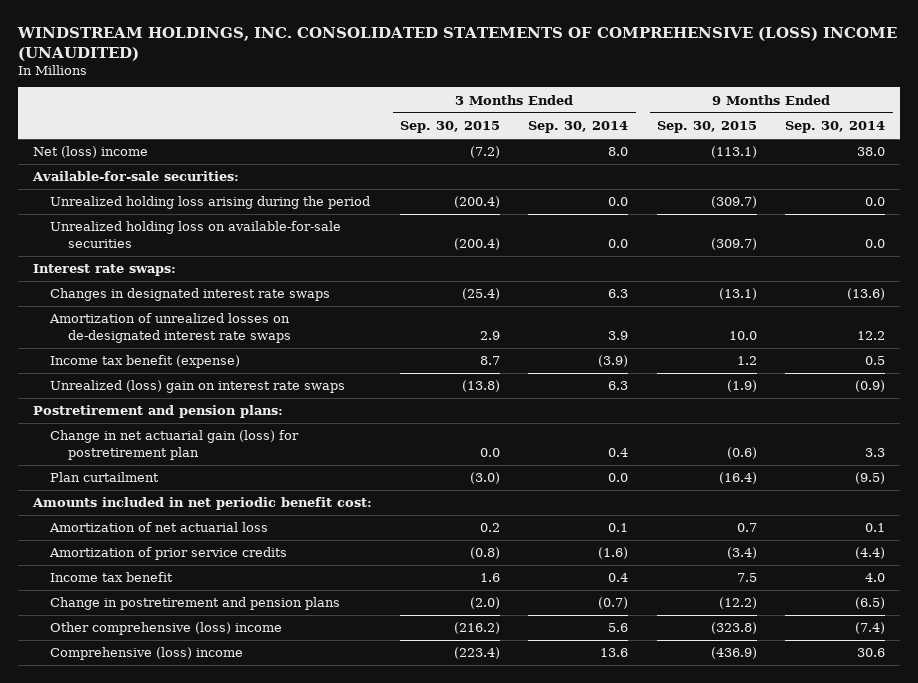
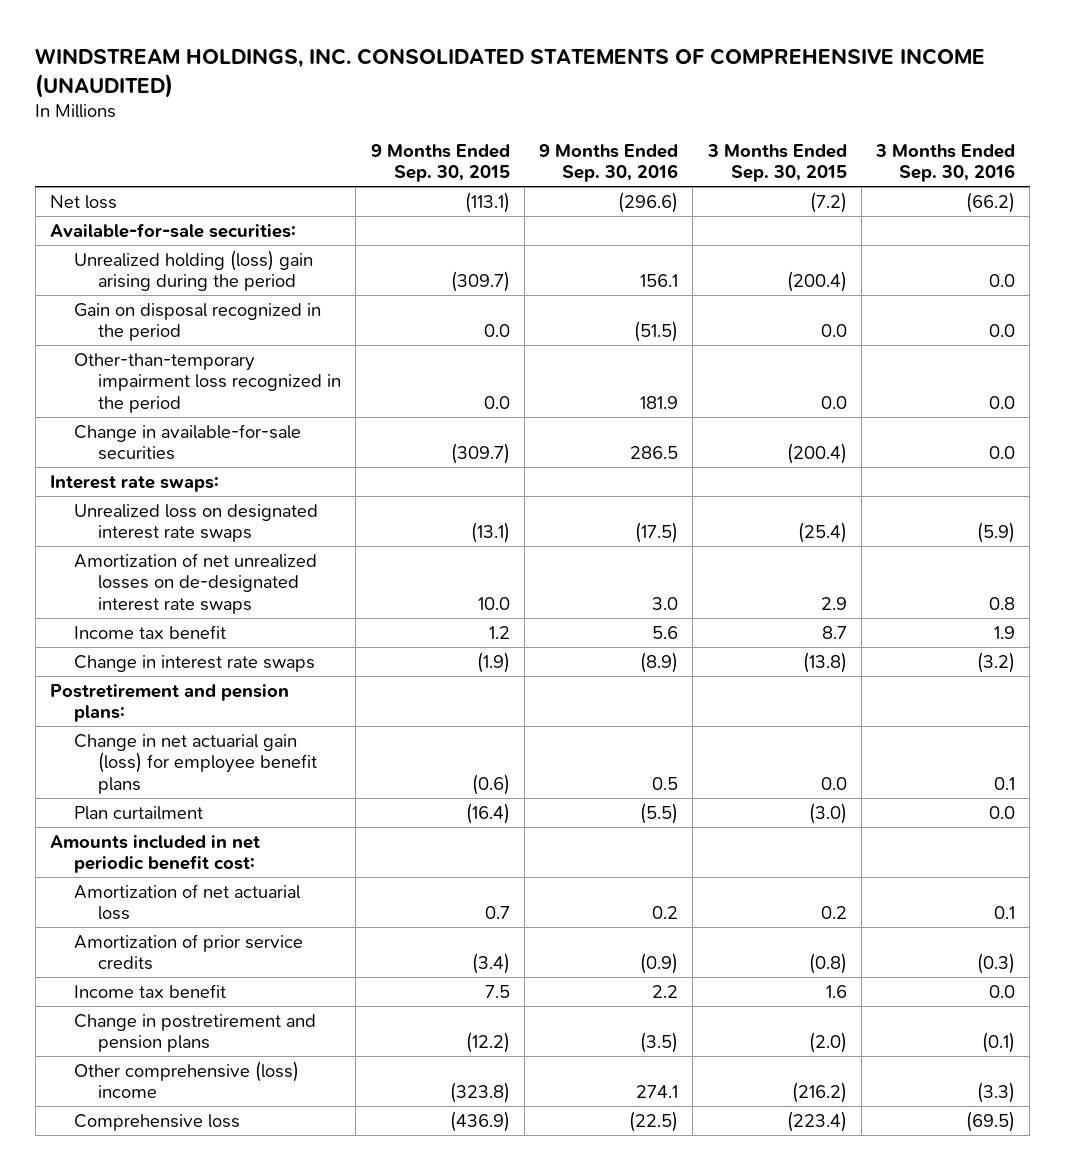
[17,26,898,61] WINDSTREAM HOLDINGS, INC. CONSOLIDATED STATEMENTS OF COMPREHENSIVE (LOSS) INCOME (UNAUDITED) -> [35,47,986,98] WINDSTREAM HOLDINGS, INC. CONSOLIDATED STATEMENTS OF COMPREHENSIVE INCOME (UNAUDITED)
[528,121,629,134] Sep. 30, 2014 -> none
[785,121,886,134] Sep. 30, 2014 -> none
none -> [539,143,679,183] 9 Months Ended Sep. 30, 2016
none -> [875,143,1016,183] 3 Months Ended Sep. 30, 2016
[32,146,148,159] Net (loss) income -> [49,194,117,209] Net loss
[50,196,371,210] Unrealized holding loss arising during the period -> [73,249,313,292] Unrealized holding (loss) gain arising during the period
none -> [73,302,321,342] Gain on disposal recognized in the period
none -> [73,352,342,413] Other-than-temporary impairment loss recognized in the period
[50,221,342,248] Unrealized holding loss on available-for-sale securities -> [73,423,301,461] Change in available-for-sale securities
[50,288,331,302] Changes in designated interest rate swaps -> [73,503,318,543] Unrealized loss on designated interest rate swaps
[49,313,292,343] Amortization of unrealized losses on de-designated interest rate swaps -> [73,552,317,614] Amortization of net unrealized losses on de-designated interest rate swaps
[50,355,241,369] Income tax benefit (expense) -> [73,624,226,639] Income tax benefit
[50,380,346,394] Unrealized (loss) gain on interest rate swaps -> [73,654,315,672] Change in interest rate swaps
[50,430,300,460] Change in net actuarial gain (loss) for postretirement plan -> [73,733,318,794] Change in net actuarial gain (loss) for employee benefit plans
[50,647,244,661] Comprehensive (loss) income -> [73,1113,240,1131] Comprehensive loss

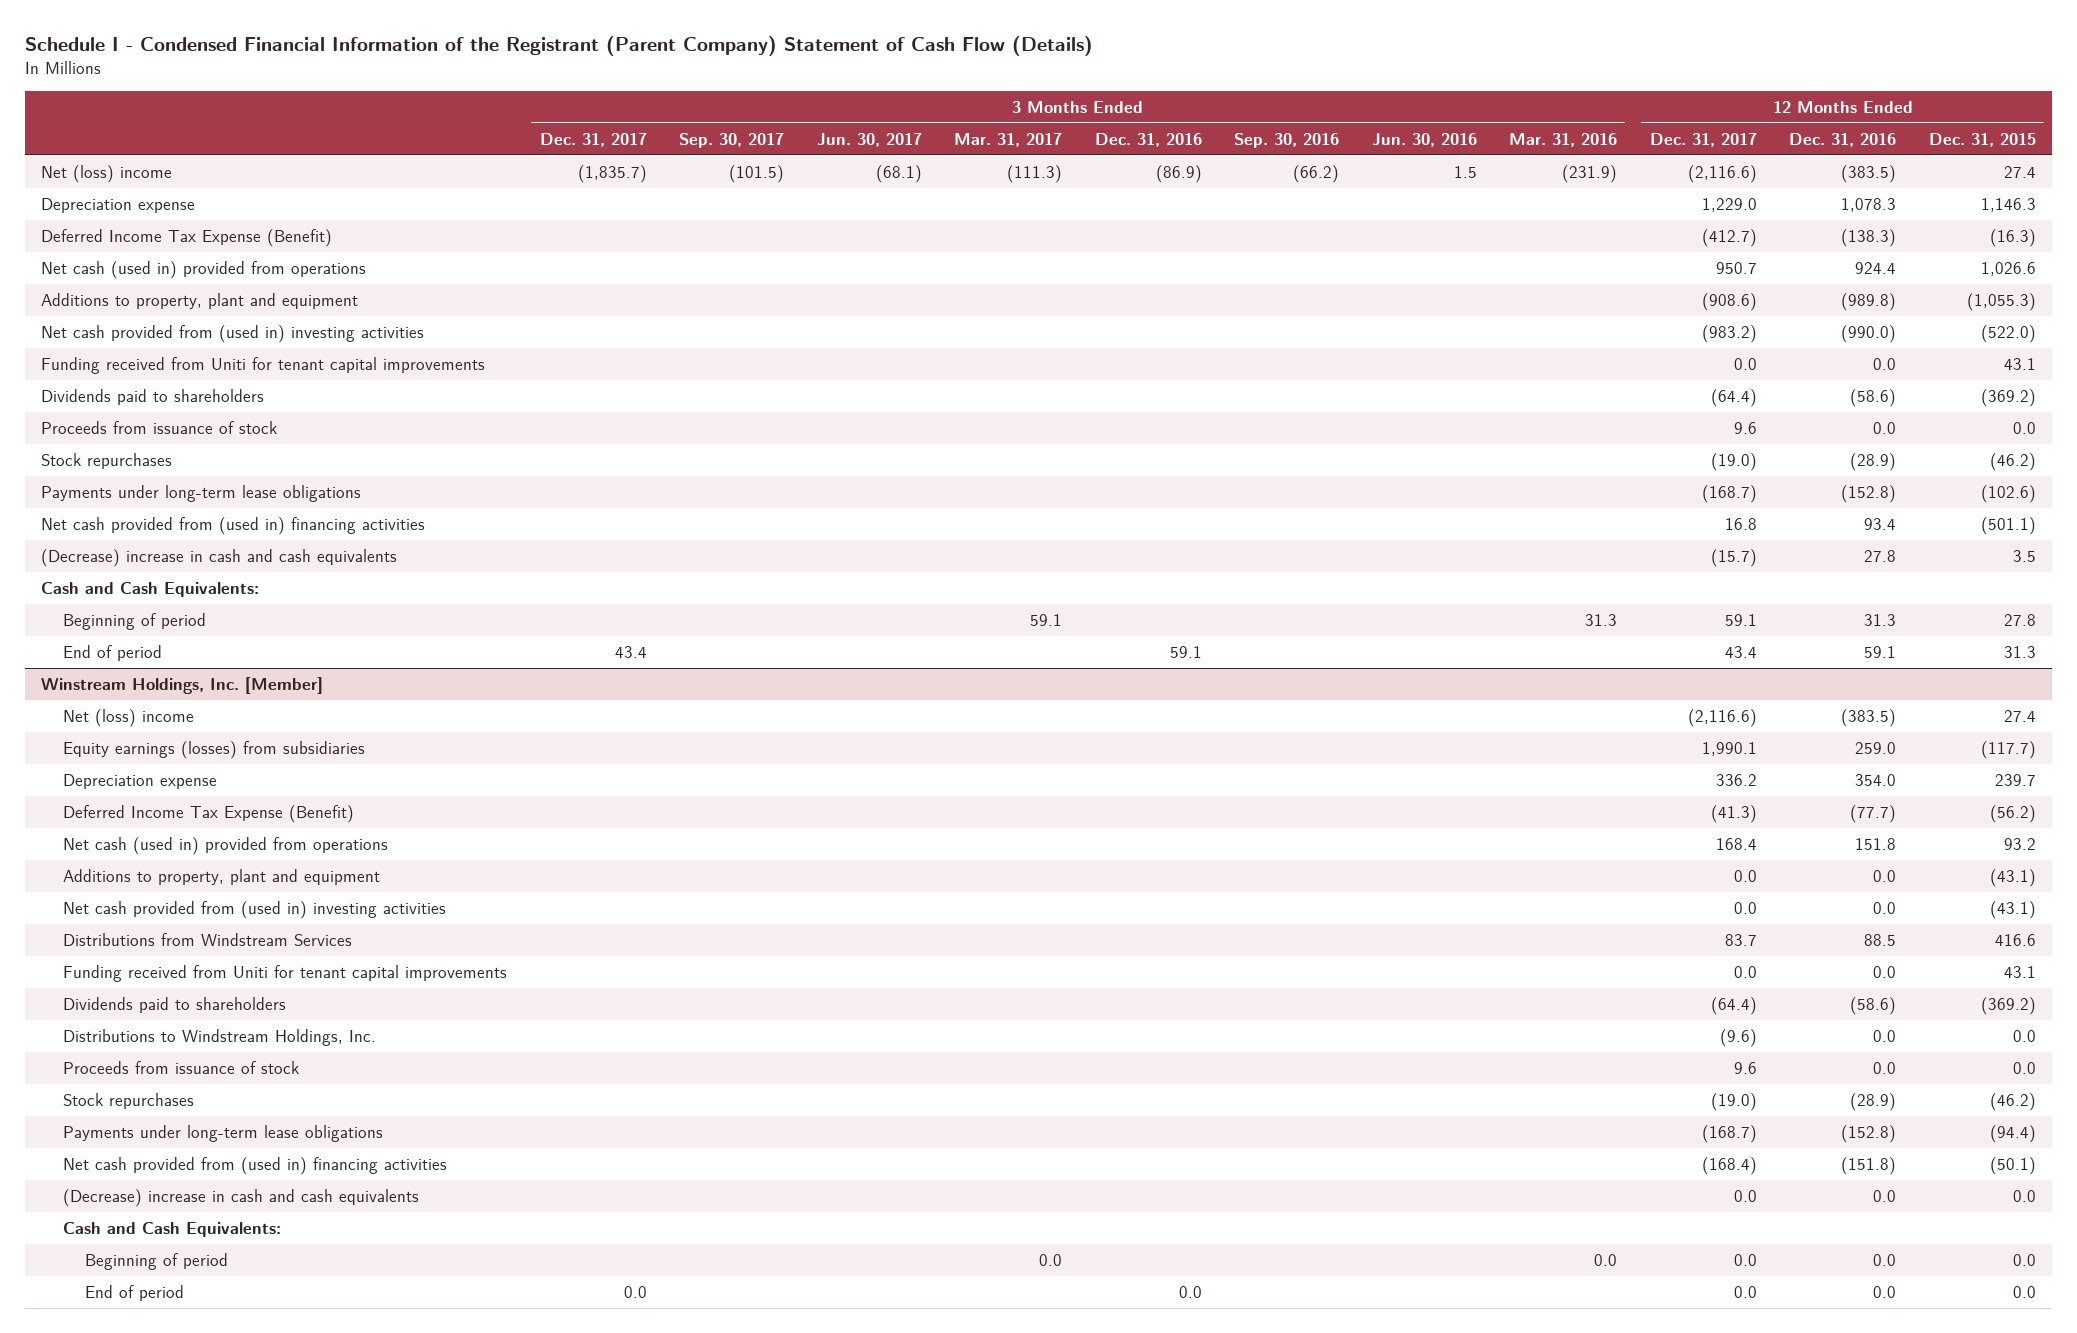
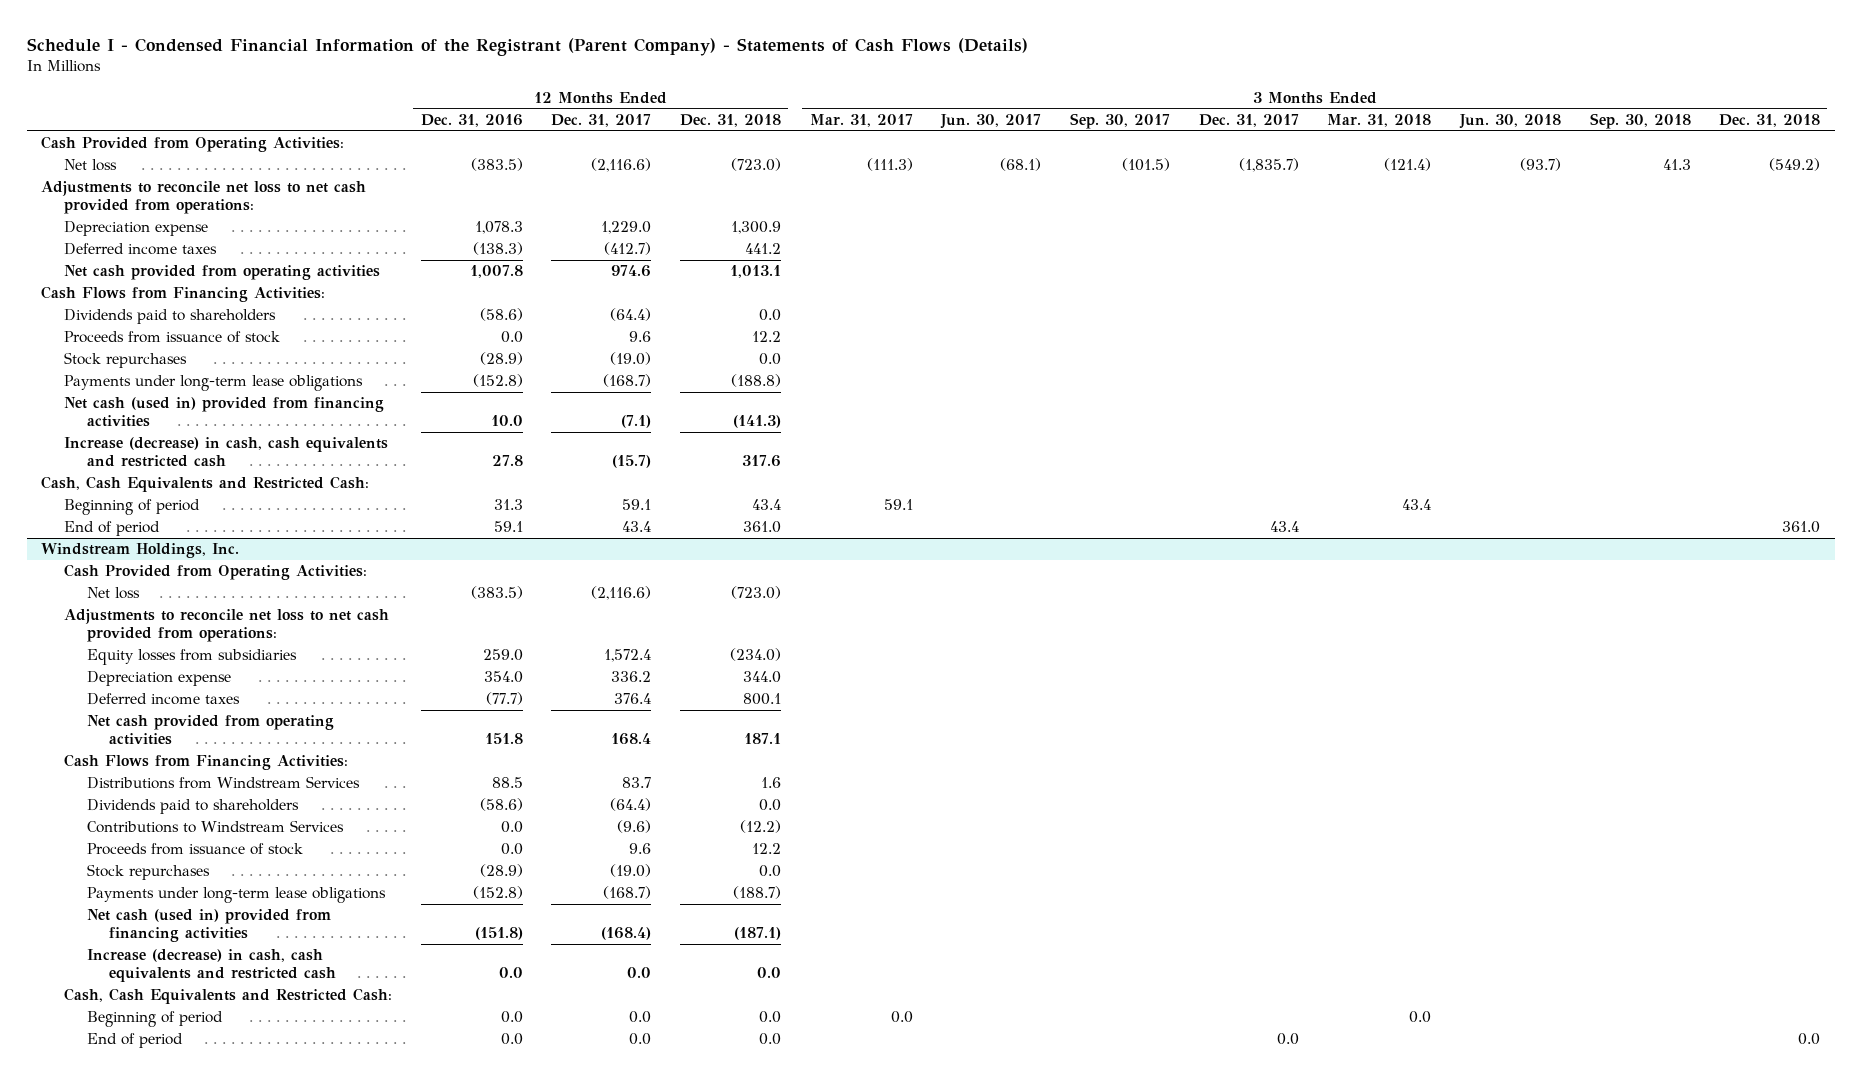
[24,36,1093,57] Schedule I - Condensed Financial Information of the Registrant (Parent Company) Statement of Cash Flow (Details) -> [26,37,1028,56] Schedule I - Condensed Financial Information of the Registrant (Parent Company) - Statements of Cash Flows (Details)
[1094,132,1202,147] Dec. 31, 2016 -> none
[1234,132,1340,148] Sep. 30, 2016 -> none
[1371,132,1477,147] Jun. 30, 2016 -> none
[1509,132,1618,147] Mar. 31, 2016 -> none
[1928,132,2036,147] Dec. 31, 2015 -> none
none -> [679,114,781,128] Dec. 31, 2018
none -> [1327,114,1432,128] Mar. 31, 2018
none -> [1458,114,1561,130] Jun. 30, 2018
none -> [1589,113,1691,130] Sep. 30, 2018
none -> [1719,114,1821,128] Dec. 31, 2018
none -> [41,136,345,153] Cash Provided from Operating Activities:
[41,164,173,183] Net (loss) income -> [63,159,117,172] Net loss
none -> [41,181,367,215] Adjustments to reconcile net loss to net cash provided from operations:
[41,292,359,309] Additions to property, plant and equipment -> none
[41,324,425,343] Net cash provided from (used in) investing activities -> none
[41,356,486,374] Funding received from Uniti for tenant capital improvements -> none
[41,228,333,247] Deferred Income Tax Expense (Benefit) -> [63,243,217,256] Deferred income taxes
[41,260,367,279] Net cash (used in) provided from operations -> [63,265,380,281] Net cash provided from operating activities
[1715,261,1757,274] 950.7 -> [611,265,652,278] 974.6
[1855,261,1897,274] 924.4 -> [469,265,523,279] 1,007.8
none -> [41,286,326,303] Cash Flows from Financing Activities:
[41,516,426,535] Net cash provided from (used in) financing activities -> [63,397,384,428] Net cash (used in) provided from financing activities
[1724,517,1757,530] 16.8 -> [621,415,652,429] (7.1)
[1864,517,1897,530] 93.4 -> [490,415,523,427] 10.0
[41,548,398,567] (Decrease) increase in cash and cash equivalents -> [63,437,388,468] Increase (decrease) in cash, cash equivalents and restricted cash
[41,581,260,597] Cash and Cash Equivalents: -> [41,476,370,493] Cash, Cash Equivalents and Restricted Cash:
[41,676,324,694] Winstream Holdings, Inc. [Member] -> none
none -> [41,543,240,559] Windstream Holdings, Inc.
none -> [63,564,367,581] Cash Provided from Operating Activities:
[63,708,195,727] Net (loss) income -> [86,587,140,600] Net loss
none -> [63,609,389,643] Adjustments to reconcile net loss to net cash provided from operations:
[63,740,366,759] Equity earnings (losses) from subsidiaries -> [86,649,297,666] Equity losses from subsidiaries
[1701,741,1757,756] 1,990.1 -> [604,649,652,663] 1,572.4
[63,868,381,885] Additions to property, plant and equipment -> none
[63,900,447,919] Net cash provided from (used in) investing activities -> none
[63,804,355,823] Deferred Income Tax Expense (Benefit) -> [86,693,240,706] Deferred income taxes
[1710,804,1757,823] (41.3) -> [614,693,652,705] 376.4
[63,836,389,855] Net cash (used in) provided from operations -> [86,715,334,746] Net cash provided from operating activities
none -> [63,754,348,771] Cash Flows from Financing Activities:
[63,964,508,982] Funding received from Uniti for tenant capital improvements -> none
[63,1028,377,1046] Distributions to Windstream Holdings, Inc. -> [86,820,344,834] Contributions to Windstream Services
[63,1156,448,1175] Net cash provided from (used in) financing activities -> [86,909,331,943] Net cash (used in) provided from financing activities
[63,1188,420,1207] (Decrease) increase in cash and cash equivalents -> [86,949,337,983] Increase (decrease) in cash, cash equivalents and restricted cash
[63,1221,282,1237] Cash and Cash Equivalents: -> [63,988,392,1005] Cash, Cash Equivalents and Restricted Cash:

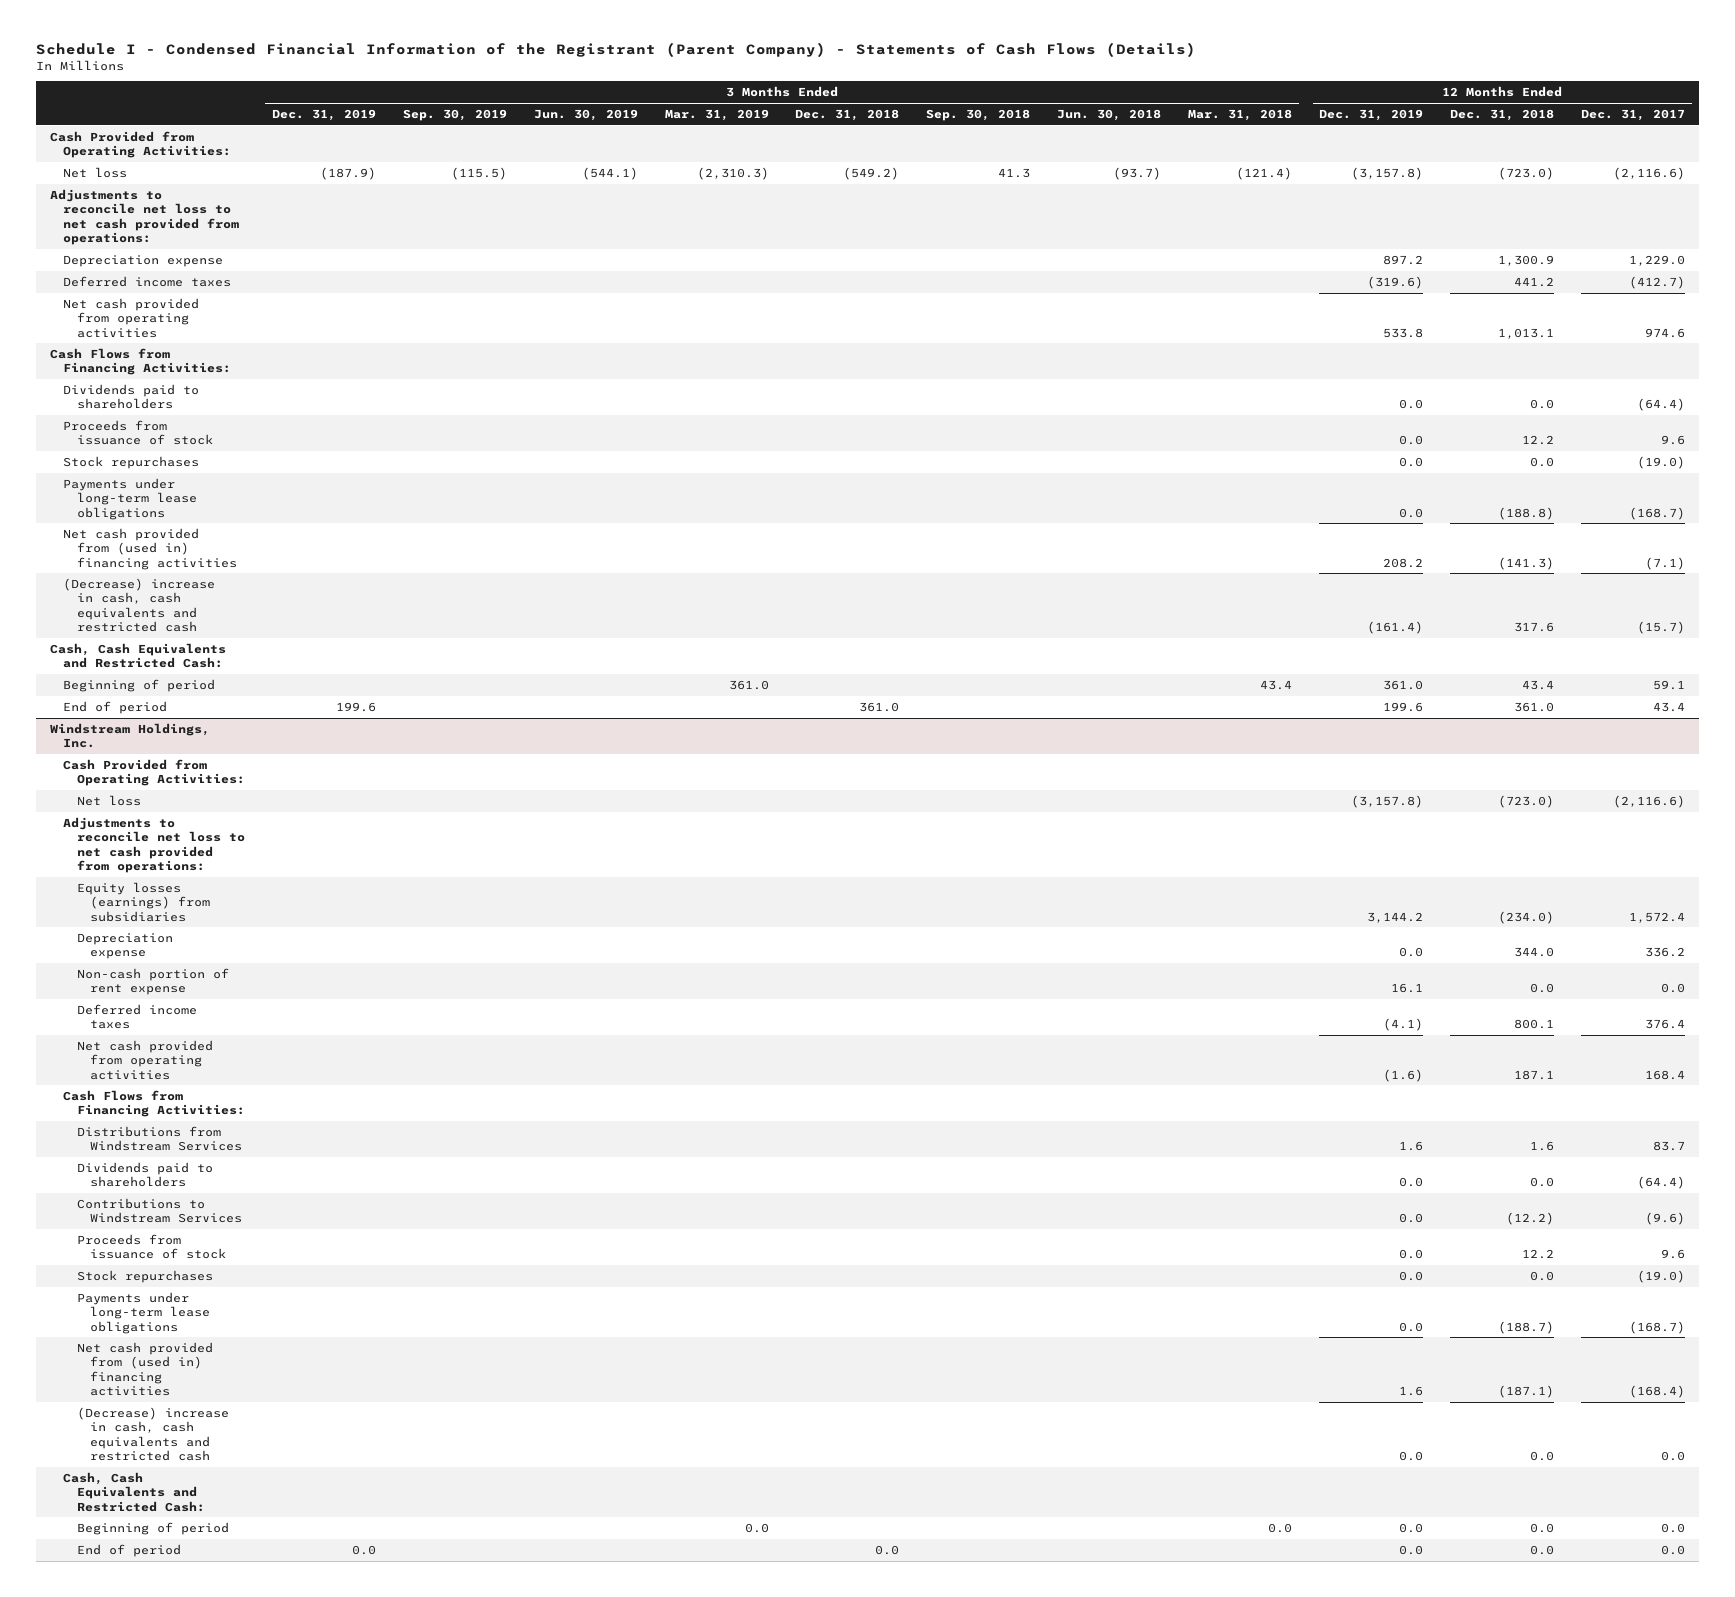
[420,114,523,128] Dec. 31, 2016 -> none
[809,114,913,128] Mar. 31, 2017 -> none
[940,114,1042,130] Jun. 30, 2017 -> none
[1069,113,1170,130] Sep. 30, 2017 -> none
[1198,114,1299,128] Dec. 31, 2017 -> none
none -> [271,109,376,122] Dec. 31, 2019
none -> [402,109,507,122] Sep. 30, 2019
none -> [533,109,638,122] Jun. 30, 2019
none -> [664,109,769,122] Mar. 31, 2019
none -> [1319,109,1424,122] Dec. 31, 2019
[63,397,384,428] Net cash (used in) provided from financing activities -> [63,527,237,570] Net cash provided from (used in) financing activities
[63,437,388,468] Increase (decrease) in cash, cash equivalents and restricted cash -> [63,577,216,633] (Decrease) increase in cash, cash equivalents and restricted cash
[86,649,297,666] Equity losses from subsidiaries -> [76,881,211,922] Equity losses (earnings) from subsidiaries
none -> [76,967,229,996] Non-cash portion of rent expense
[86,909,331,943] Net cash (used in) provided from financing activities -> [76,1341,213,1397] Net cash provided from (used in) financing activities
[86,949,337,983] Increase (decrease) in cash, cash equivalents and restricted cash -> [76,1406,229,1462] (Decrease) increase in cash, cash equivalents and restricted cash

